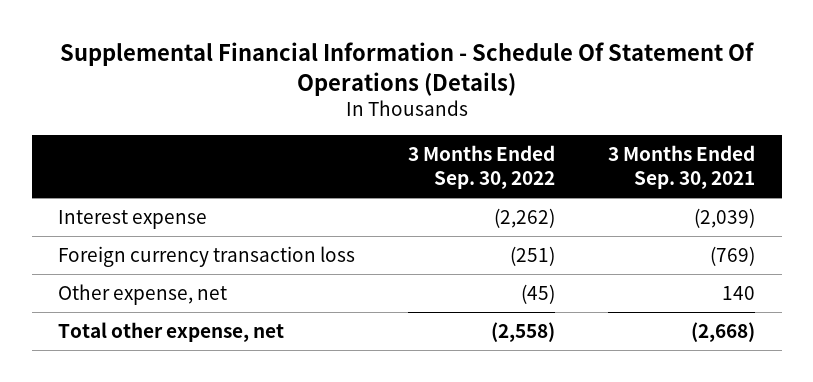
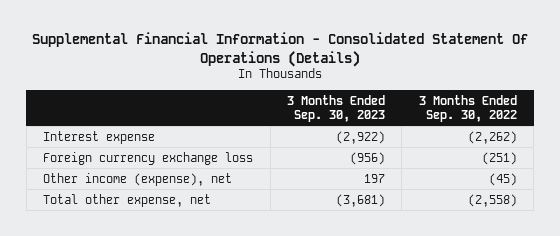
[59,42,754,96] Supplemental Financial Information - Schedule Of Statement Of Operations (Details) -> [32,32,529,67] Supplemental Financial Information - Consolidated Statement Of Operations (Details)
[608,145,756,190] 3 Months Ended Sep. 30, 2021 -> none
none -> [287,94,386,122] 3 Months Ended Sep. 30, 2023
[58,245,356,267] Foreign currency transaction loss -> [43,151,254,165] Foreign currency exchange loss
[58,283,228,305] Other expense, net -> [43,172,233,186] Other income (expense), net

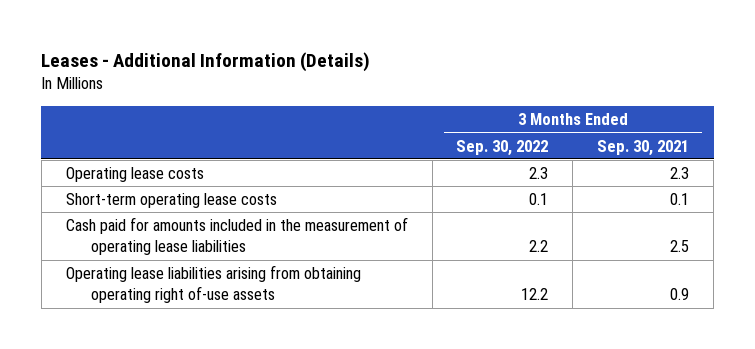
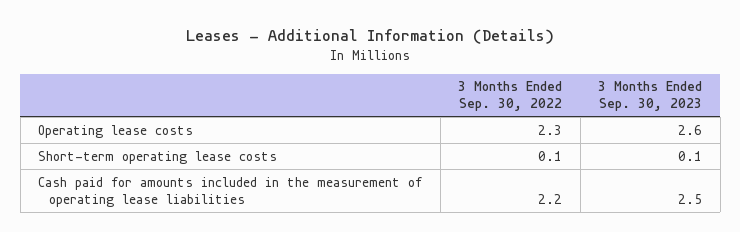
[597,139,690,156] Sep. 30, 2021 -> none
none -> [598,81,703,112] 3 Months Ended Sep. 30, 2023
[65,265,361,304] Operating lease liabilities arising from obtaining operating right of-use assets -> none

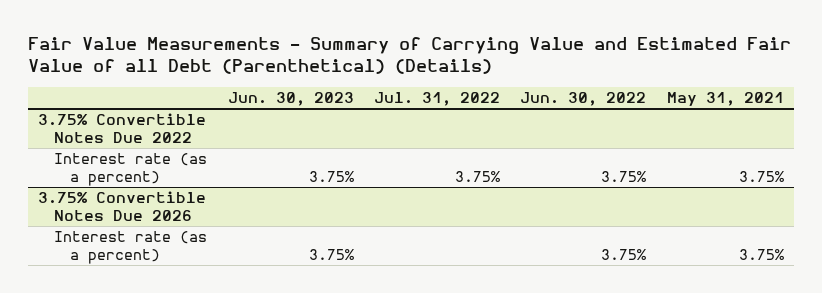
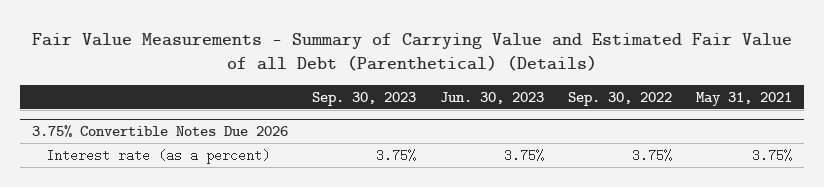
[373,91,500,106] Jul. 31, 2022 -> none
[520,91,647,106] Jun. 30, 2022 -> none
none -> [311,91,416,106] Sep. 30, 2023
none -> [567,91,672,106] Sep. 30, 2022
[38,113,207,143] 3.75% Convertible Notes Due 2022 -> none
[54,153,208,186] Interest rate (as a percent) -> none

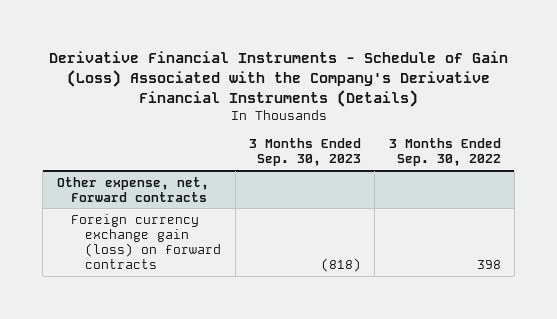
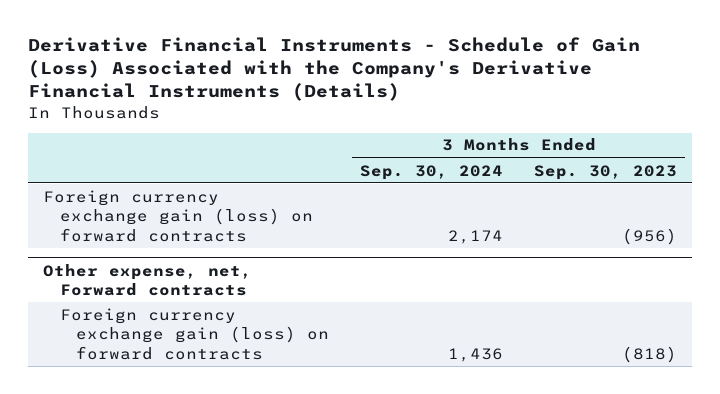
[388,138,501,167] 3 Months Ended Sep. 30, 2022 -> none
none -> [360,164,504,180] Sep. 30, 2024
none -> [43,189,313,242] Foreign currency exchange gain (loss) on forward contracts

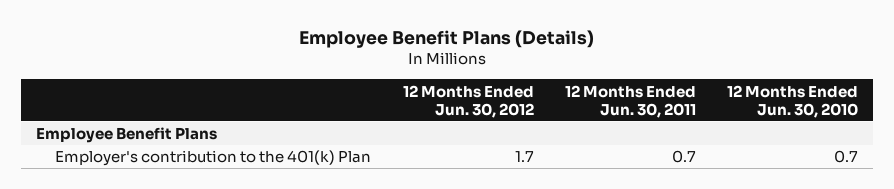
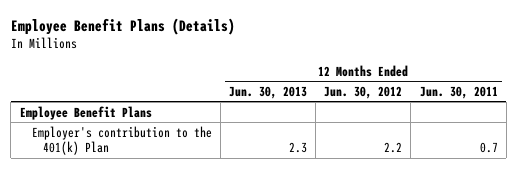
[726,84,858,118] 12 Months Ended Jun. 30, 2010 -> none
none -> [228,85,307,99] Jun. 30, 2013
[514,151,534,163] 1.7 -> [384,142,403,154] 2.2

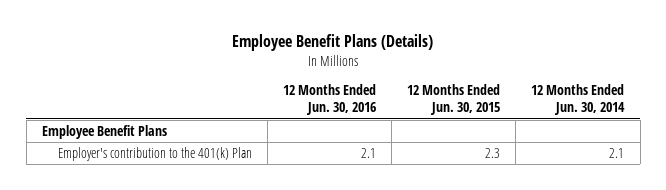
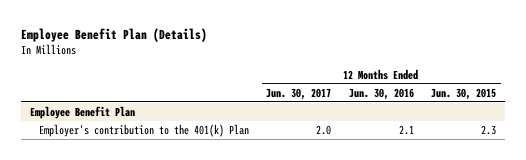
[232,34,434,52] Employee Benefit Plans (Details) -> [21,27,208,42] Employee Benefit Plan (Details)
[531,84,626,116] 12 Months Ended Jun. 30, 2014 -> none
none -> [266,87,332,100] Jun. 30, 2017
[41,124,167,139] Employee Benefit Plans -> [29,105,135,119] Employee Benefit Plan

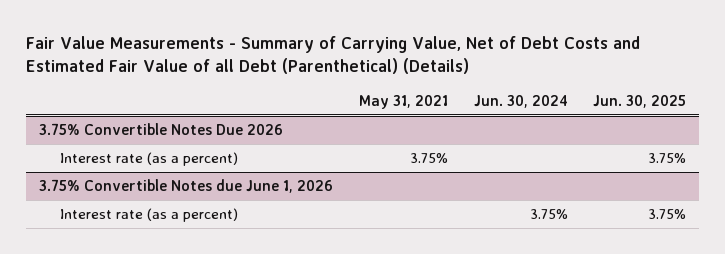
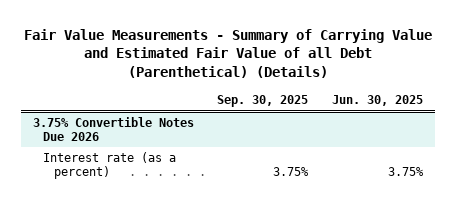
[25,35,640,74] Fair Value Measurements - Summary of Carrying Value, Net of Debt Costs and Estimated Fair Value of all Debt (Parenthetical) (Details) -> [23,28,432,79] Fair Value Measurements - Summary of Carrying Value and Estimated Fair Value of all Debt (Parenthetical) (Details)
[358,94,448,109] May 31, 2021 -> none
[473,94,568,108] Jun. 30, 2024 -> none
none -> [217,95,309,108] Sep. 30, 2025
[38,179,333,194] 3.75% Convertible Notes due June 1, 2026 -> none
[60,208,239,223] Interest rate (as a percent) -> none

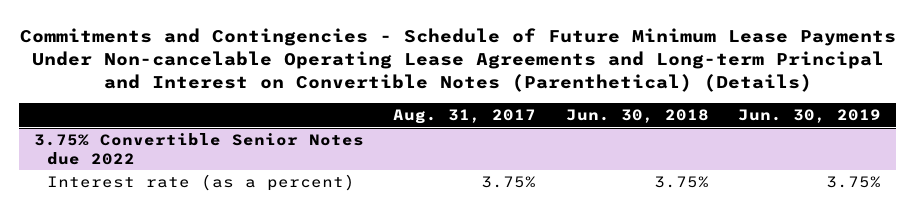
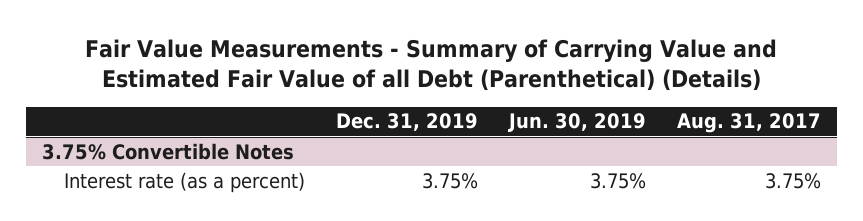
[19,28,896,93] Commitments and Contingencies - Schedule of Future Minimum Lease Payments Under Non-cancelable Operating Lease Agreements and Long-term Principal and Interest on Convertible Notes (Parenthetical) (Details) -> [85,38,778,92] Fair Value Measurements - Summary of Carrying Value and Estimated Fair Value of all Debt (Parenthetical) (Details)
[565,109,709,124] Jun. 30, 2018 -> none
none -> [335,113,478,132] Dec. 31, 2019
[33,132,364,165] 3.75% Convertible Senior Notes due 2022 -> [41,142,294,160] 3.75% Convertible Notes

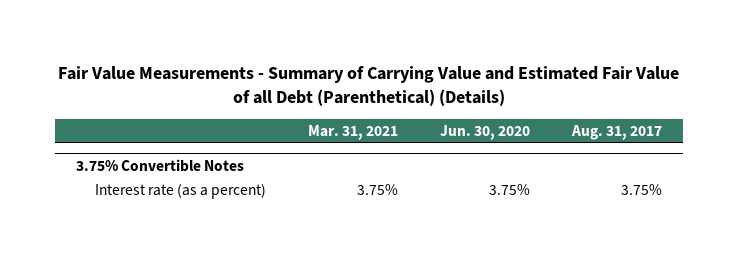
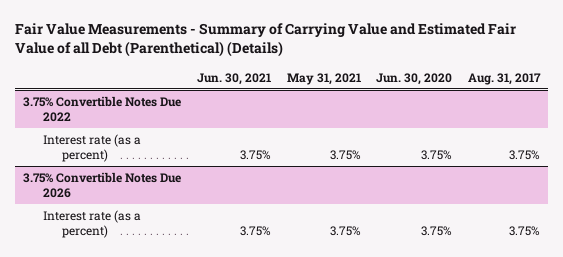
[307,125,398,141] Mar. 31, 2021 -> none
none -> [197,72,272,85] Jun. 30, 2021
none -> [286,72,361,85] May 31, 2021
[75,159,244,173] 3.75% Convertible Notes -> [23,96,182,122] 3.75% Convertible Notes Due 2022
none -> [23,172,182,198] 3.75% Convertible Notes Due 2026
none -> [42,210,141,238] Interest rate (as a percent)

